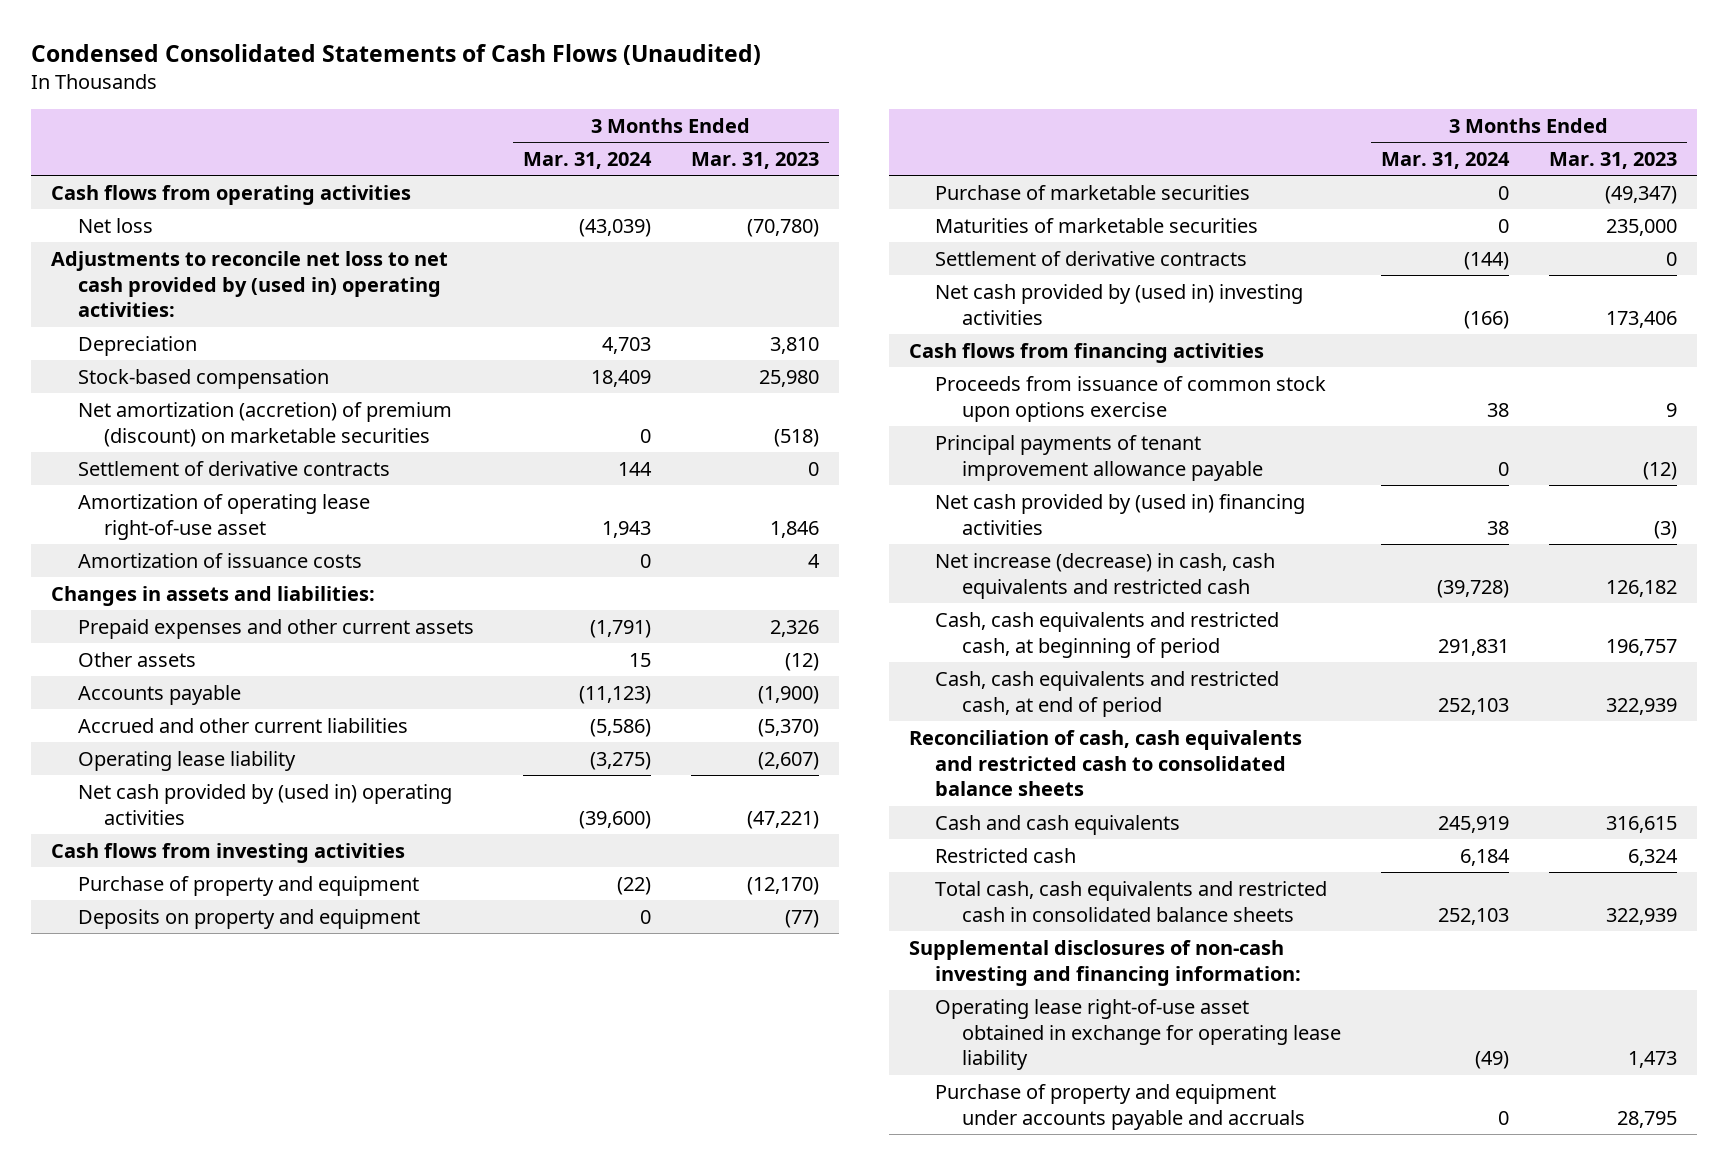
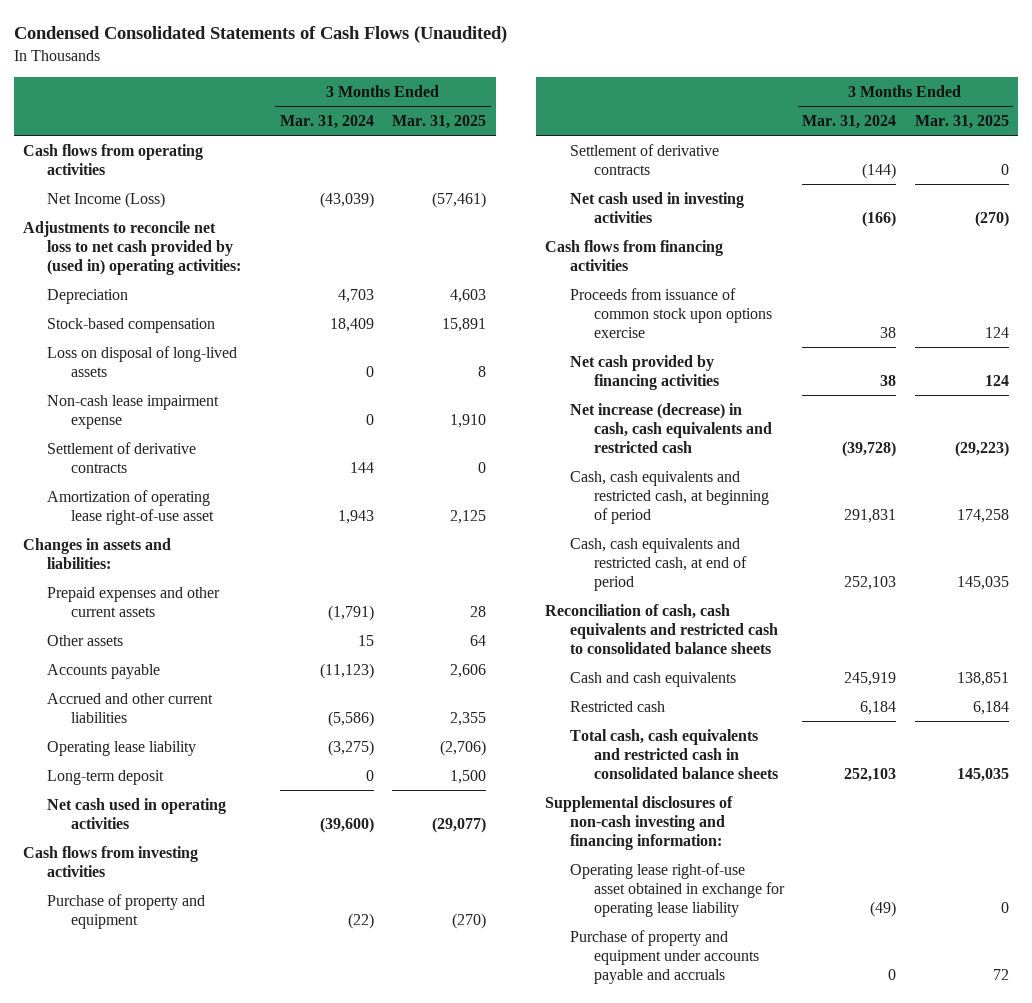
[691,151,820,169] Mar. 31, 2023 -> none
none -> [392,114,487,129] Mar. 31, 2025
[77,217,153,233] Net loss -> [47,191,166,208] Net Income (Loss)
[77,401,452,447] Net amortization (accretion) of premium (discount) on marketable securities -> none
none -> [47,345,238,378] Loss on disposal of long-lived assets
none -> [47,394,220,430] Non-cash lease impairment expense
[77,552,362,568] Amortization of issuance costs -> none
none -> [47,769,165,785] Long-term deposit
[77,783,452,825] Net cash provided by (used in) operating activities -> [47,797,227,830] Net cash used in operating activities
[77,908,420,929] Deposits on property and equipment -> none
[935,184,1251,200] Purchase of marketable securities -> none
[935,217,1259,233] Maturities of marketable securities -> none
[935,283,1304,325] Net cash provided by (used in) investing activities -> [569,191,744,224] Net cash used in investing activities
[935,434,1264,481] Principal payments of tenant improvement allowance payable -> none
[935,493,1306,535] Net cash provided by (used in) financing activities -> [569,354,719,391] Net cash provided by financing activities

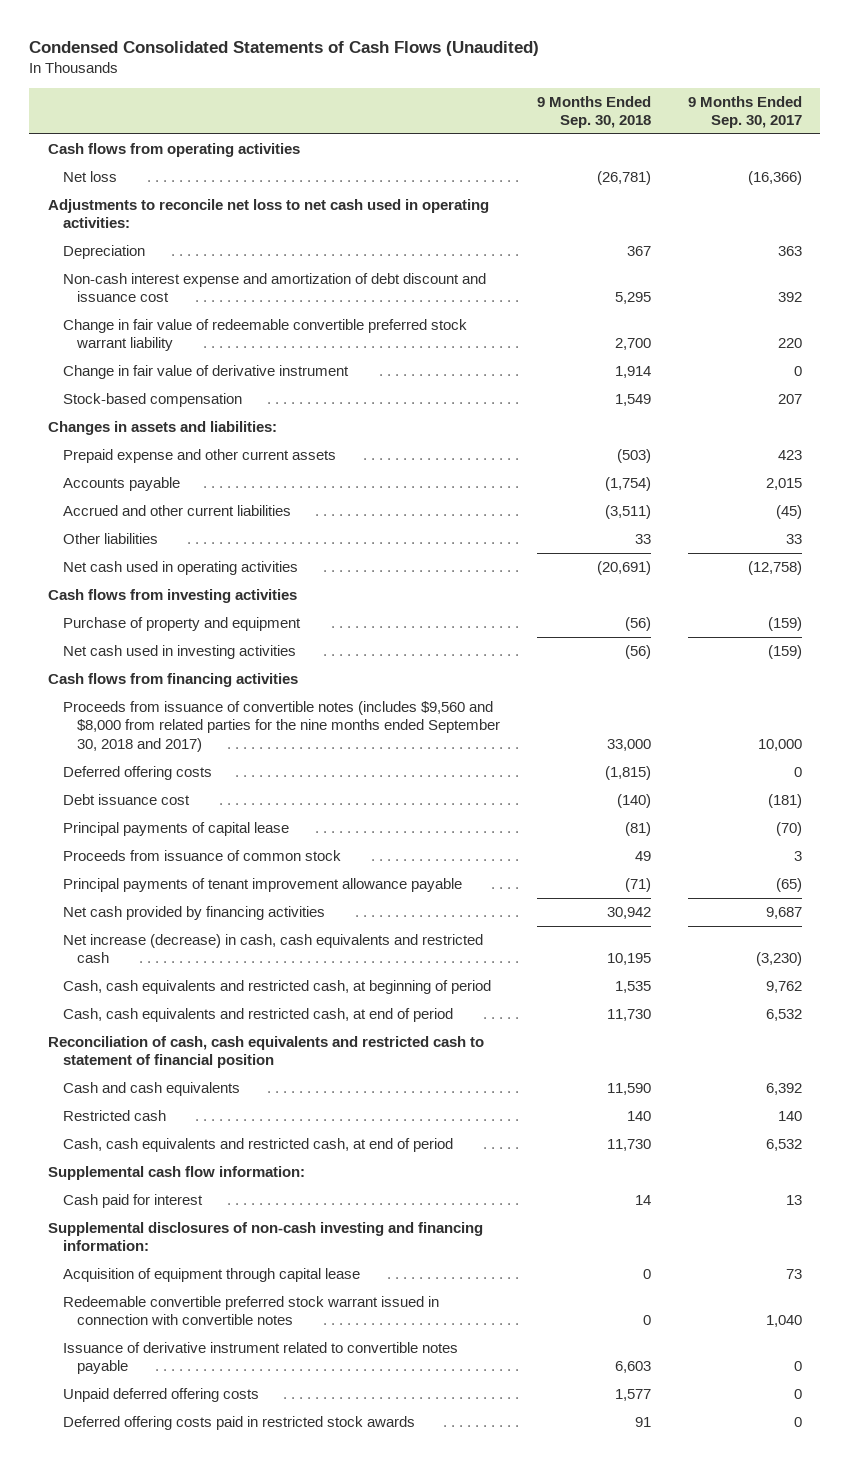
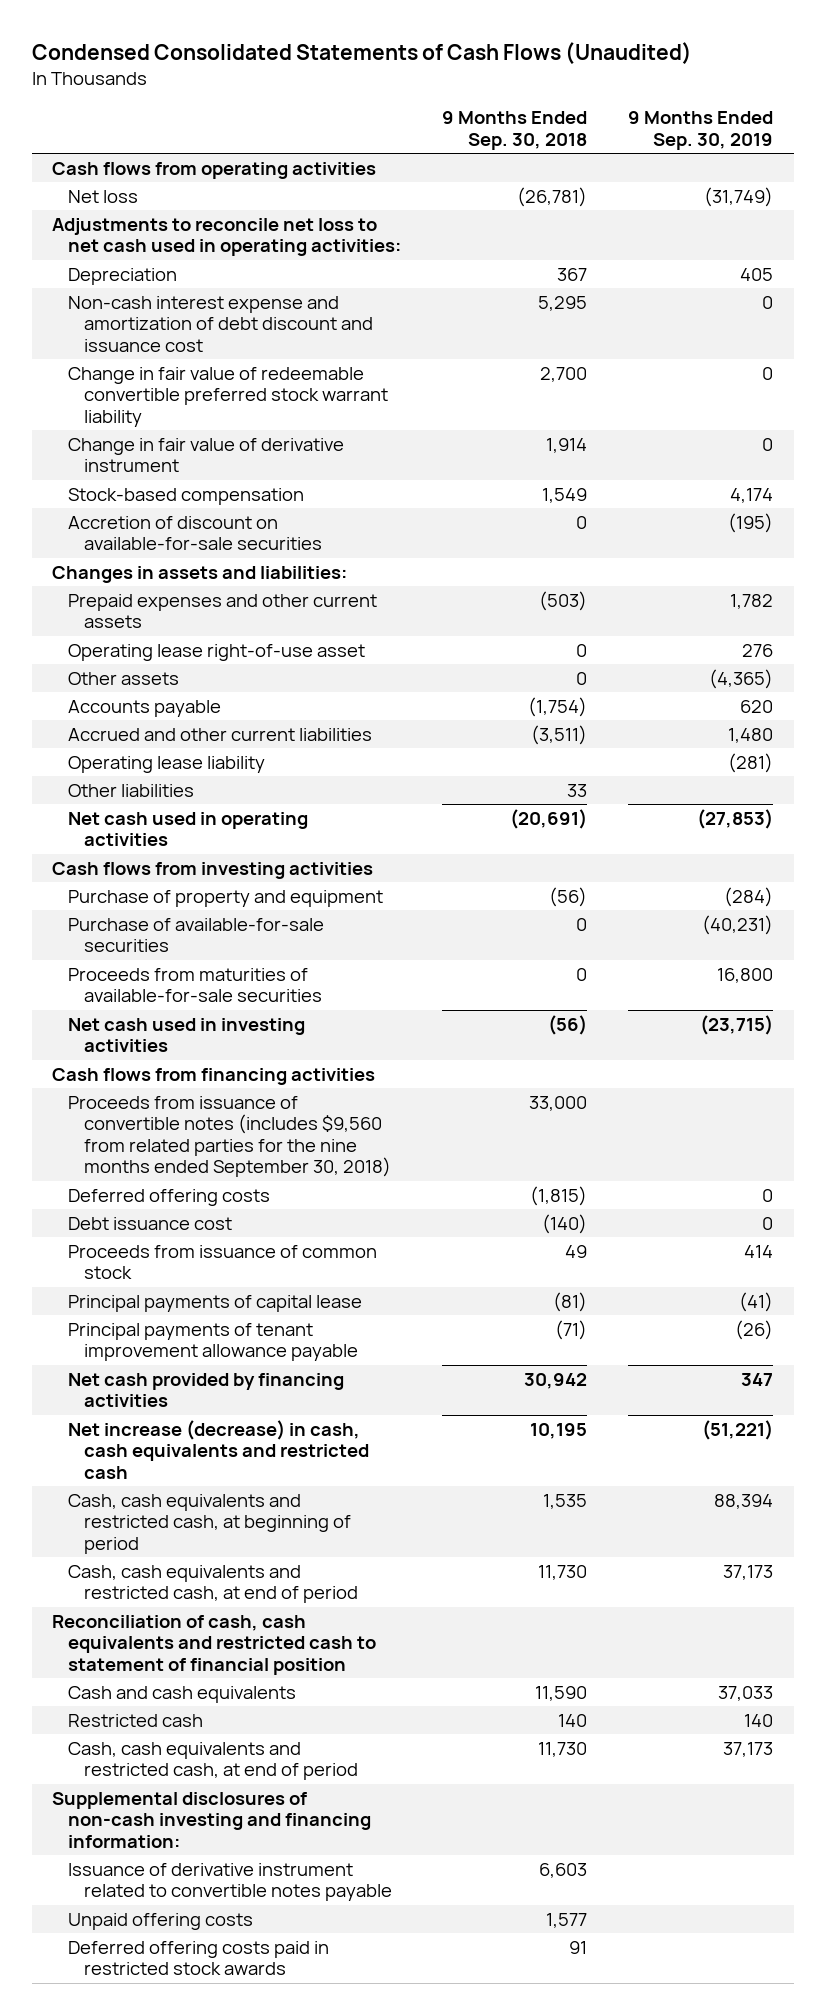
[687,95,802,129] 9 Months Ended Sep. 30, 2017 -> none
none -> [628,111,774,150] 9 Months Ended Sep. 30, 2019
none -> [67,515,322,551] Accretion of discount on available-for-sale securities
[62,449,336,464] Prepaid expense and other current assets -> [67,593,377,629] Prepaid expenses and other current assets
none -> [67,643,365,661] Operating lease right-of-use asset
none -> [67,671,179,685] Other assets
none -> [67,755,265,773] Operating lease liability
none -> [67,917,324,953] Purchase of available-for-sale securities
none -> [67,967,322,1003] Proceeds from maturities of available-for-sale securities
[62,701,501,752] Proceeds from issuance of convertible notes (includes $9,560 and $8,000 from related parties for the nine months ended September 30, 2018 and 2017) -> [67,1095,391,1178] Proceeds from issuance of convertible notes (includes $9,560 from related parties for the nine months ended September 30, 2018)
[62,822,289,837] Principal payments of capital lease -> [67,1294,362,1312] Principal payments of capital lease
[47,1166,305,1181] Supplemental cash flow information: -> none
[62,1194,203,1209] Cash paid for interest -> none
[62,1268,360,1283] Acquisition of equipment through capital lease -> none
[62,1296,439,1326] Redeemable convertible preferred stock warrant issued in connection with convertible notes -> none
[62,1388,259,1403] Unpaid deferred offering costs -> [67,1912,253,1930] Unpaid offering costs

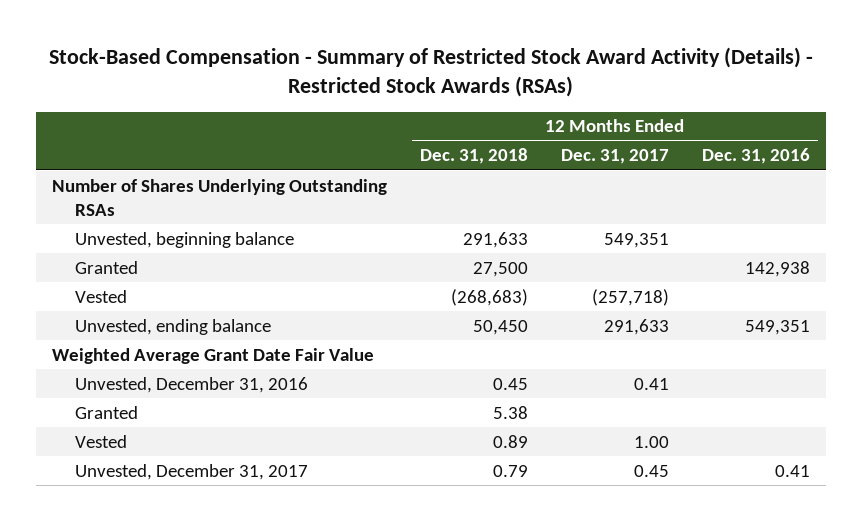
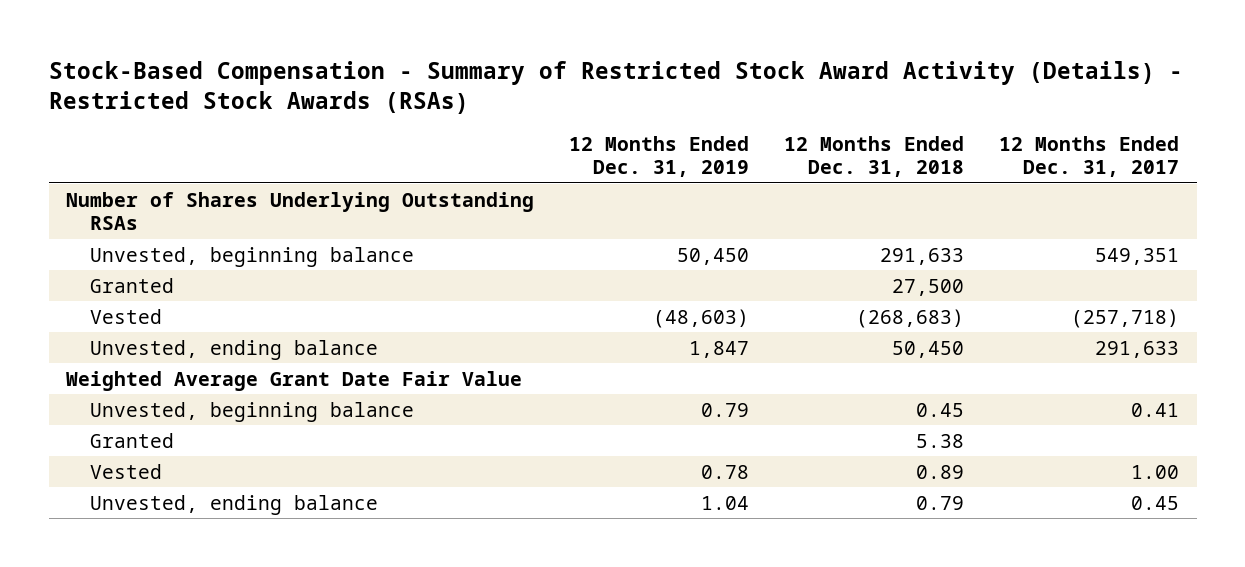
[701,148,810,165] Dec. 31, 2016 -> none
none -> [569,135,750,177] 12 Months Ended Dec. 31, 2019
[75,376,309,393] Unvested, December 31, 2016 -> [89,401,414,422] Unvested, beginning balance
[75,463,309,480] Unvested, December 31, 2017 -> [89,494,378,515] Unvested, ending balance

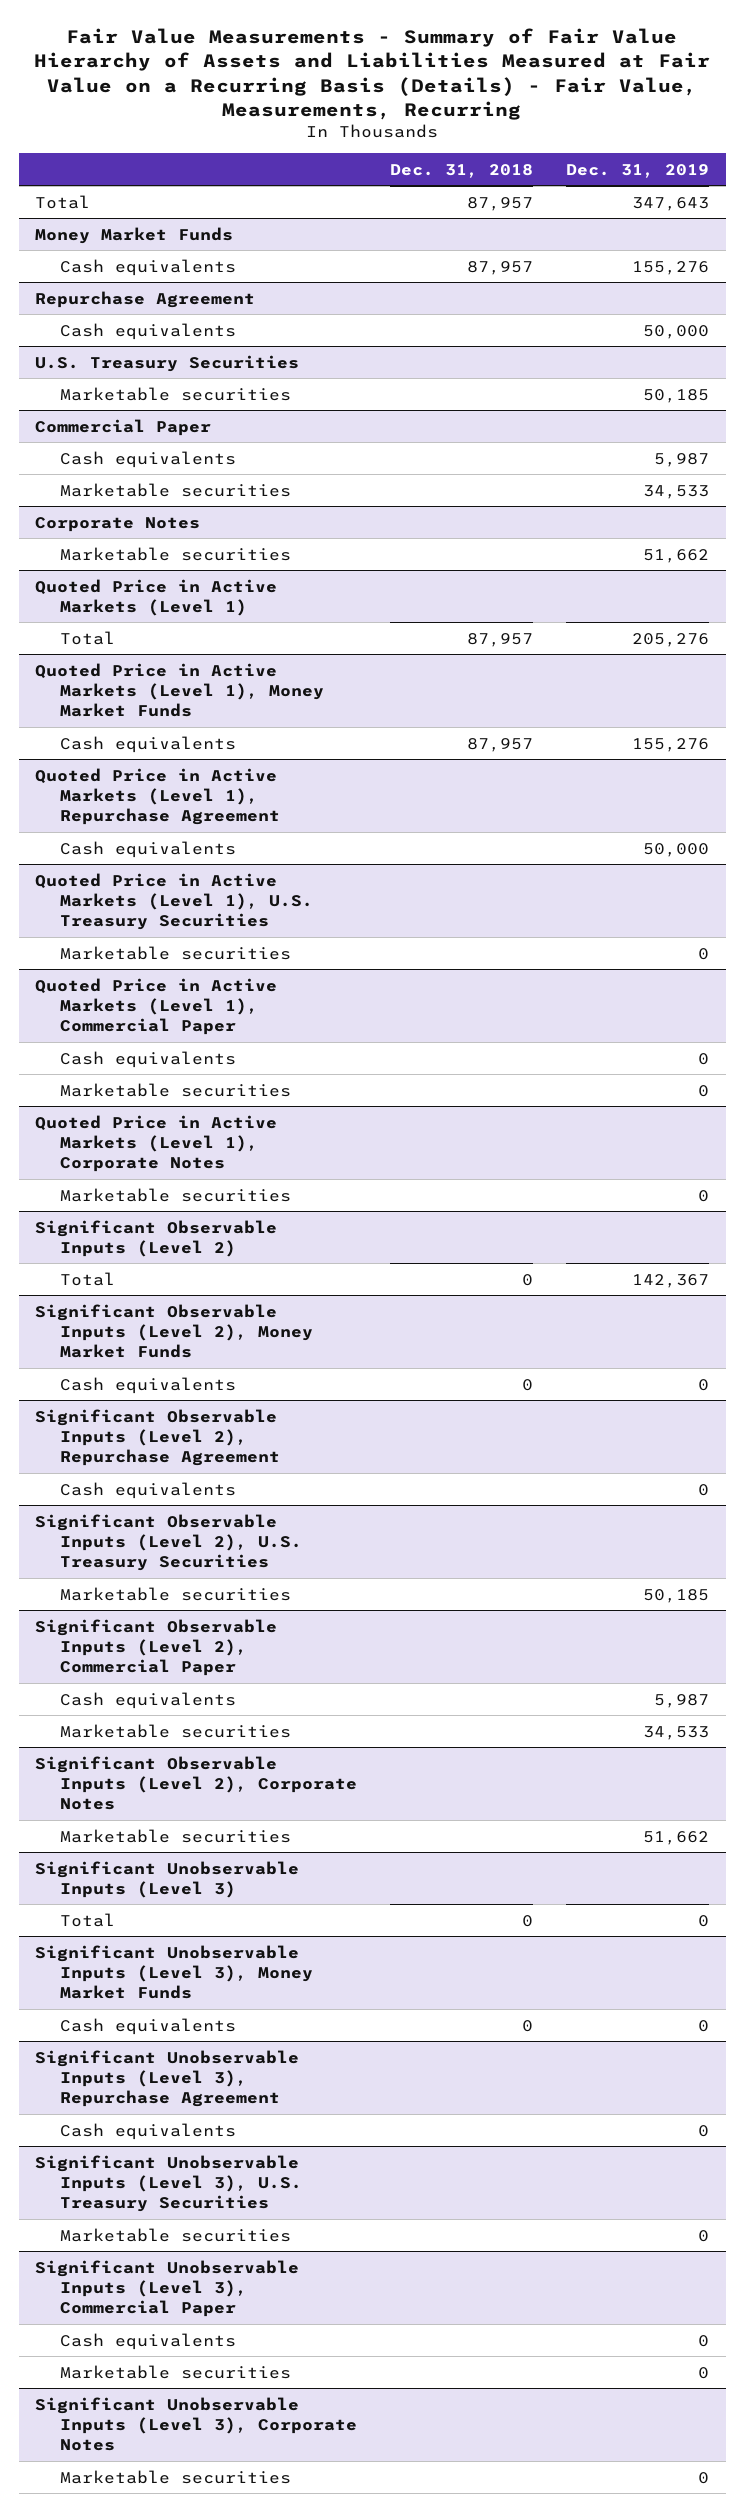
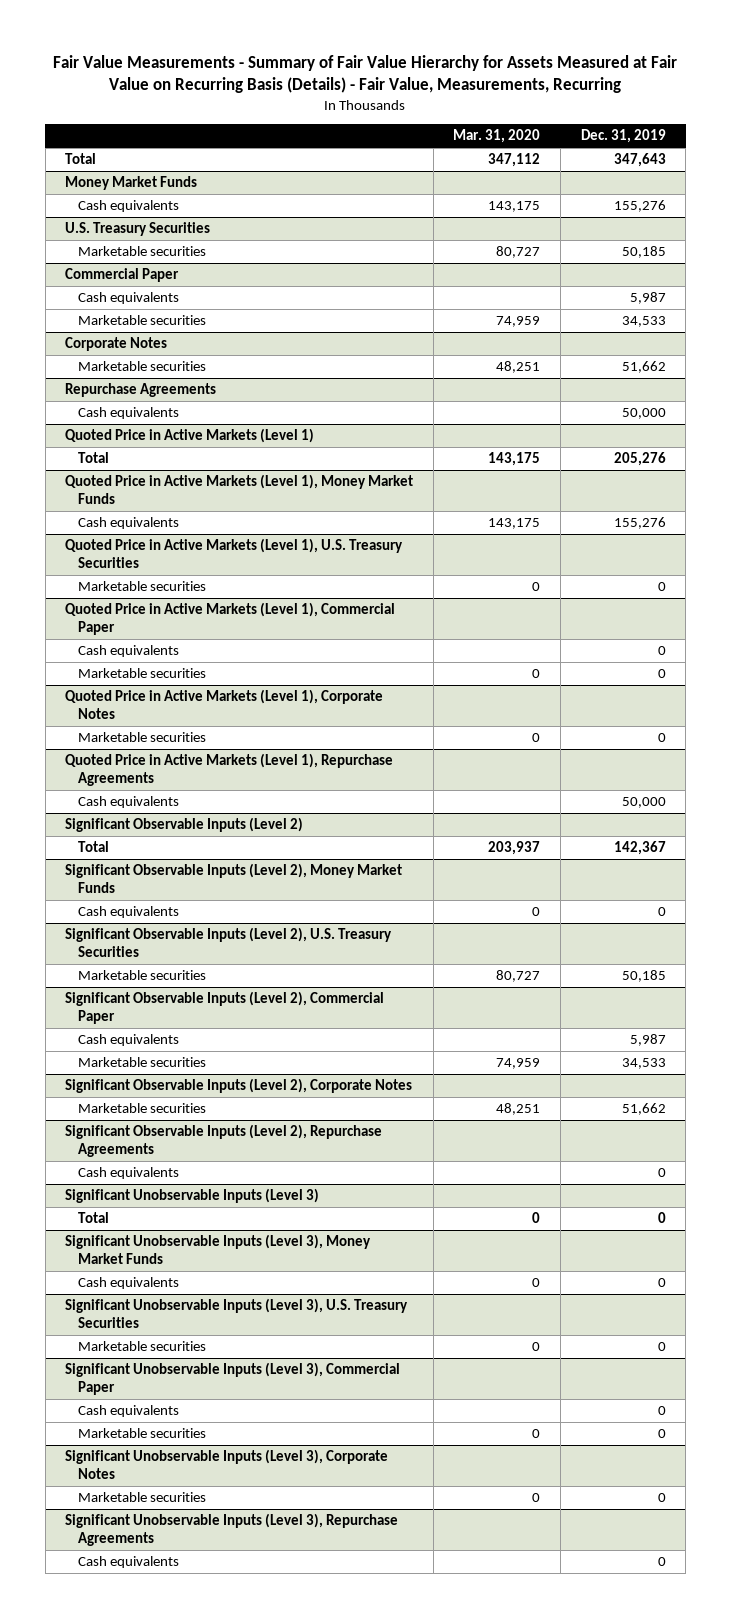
[34,27,711,121] Fair Value Measurements - Summary of Fair Value Hierarchy of Assets and Liabilities Measured at Fair Value on a Recurring Basis (Details) - Fair Value, Measurements, Recurring -> [53,54,678,94] Fair Value Measurements - Summary of Fair Value Hierarchy for Assets Measured at Fair Value on Recurring Basis (Details) - Fair Value, Measurements, Recurring
[389,163,533,178] Dec. 31, 2018 -> none
none -> [453,129,541,144] Mar. 31, 2020
[35,290,256,308] Repurchase Agreement -> none
[59,322,236,340] Cash equivalents -> none
none -> [65,383,217,398] Repurchase Agreements
none -> [77,407,179,420] Cash equivalents
[35,767,280,826] Quoted Price in Active Markets (Level 1), Repurchase Agreement -> none
[59,840,236,858] Cash equivalents -> none
none -> [65,753,394,787] Quoted Price in Active Markets (Level 1), Repurchase Agreements
none -> [77,796,179,809] Cash equivalents
[35,1408,280,1467] Significant Observable Inputs (Level 2), Repurchase Agreement -> none
[59,1481,236,1499] Cash equivalents -> none
none -> [65,1124,383,1158] Significant Observable Inputs (Level 2), Repurchase Agreements
none -> [77,1167,179,1180] Cash equivalents
[35,2049,300,2108] Significant Unobservable Inputs (Level 3), Repurchase Agreement -> none
[59,2122,236,2140] Cash equivalents -> none
none -> [65,1513,399,1547] Significant Unobservable Inputs (Level 3), Repurchase Agreements
none -> [77,1556,179,1569] Cash equivalents

